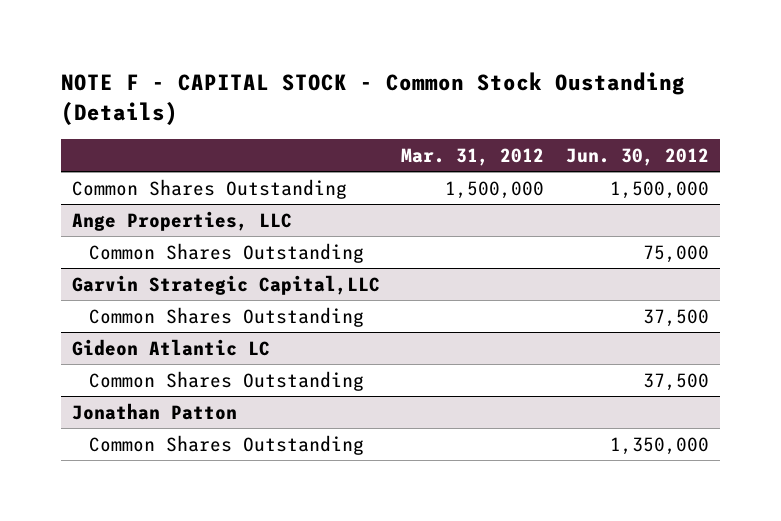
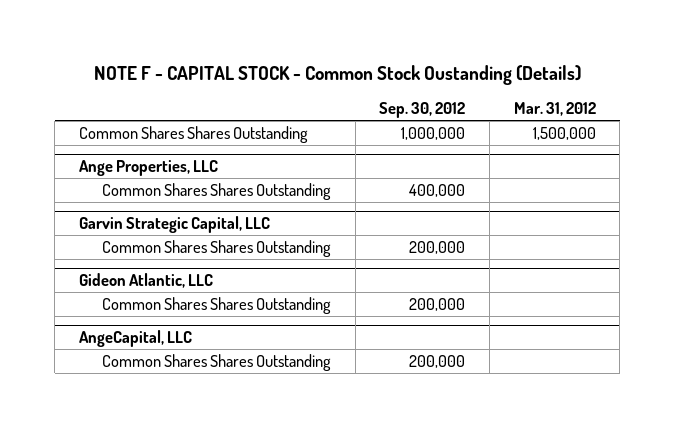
[565,147,709,166] Jun. 30, 2012 -> none
none -> [379,102,466,119] Sep. 30, 2012
[71,178,347,199] Common Shares Outstanding -> [78,125,308,143] Common Shares Shares Outstanding
[71,402,237,420] Jonathan Patton -> none
[89,434,365,455] Common Shares Outstanding -> none
[89,242,365,263] Common Shares Outstanding -> [102,182,332,200] Common Shares Shares Outstanding
[71,274,380,295] Garvin Strategic Capital,LLC -> [78,216,270,234] Garvin Strategic Capital, LLC
[89,306,365,327] Common Shares Outstanding -> [102,239,332,257] Common Shares Shares Outstanding
[71,338,270,356] Gideon Atlantic LC -> [78,273,213,289] Gideon Atlantic, LLC
[89,370,365,391] Common Shares Outstanding -> [102,296,332,314] Common Shares Shares Outstanding
none -> [78,330,192,348] AngeCapital, LLC
none -> [102,353,332,371] Common Shares Shares Outstanding

